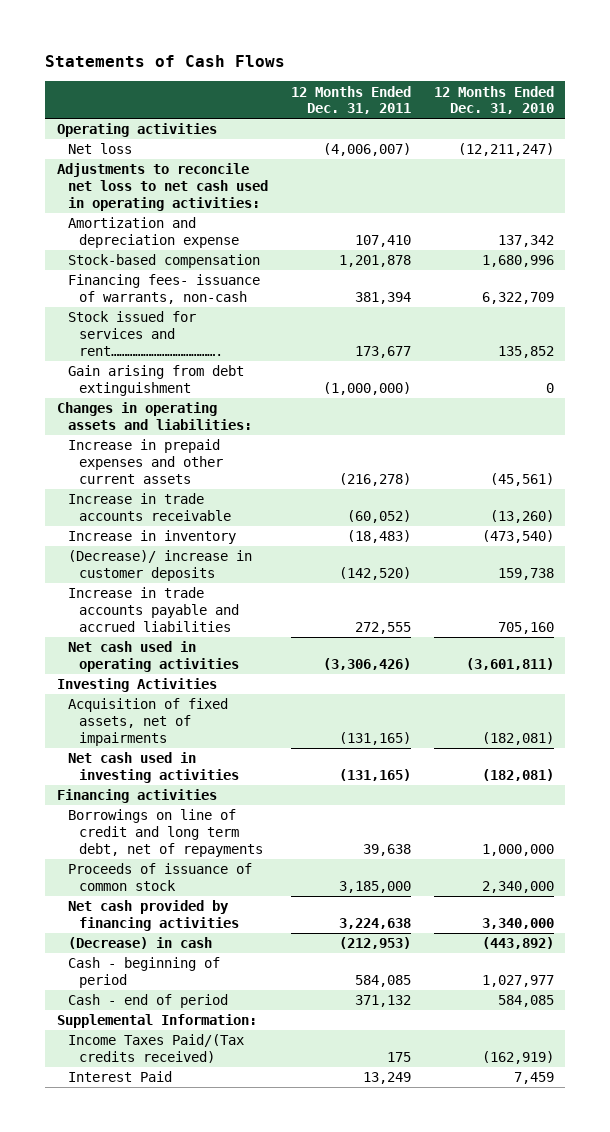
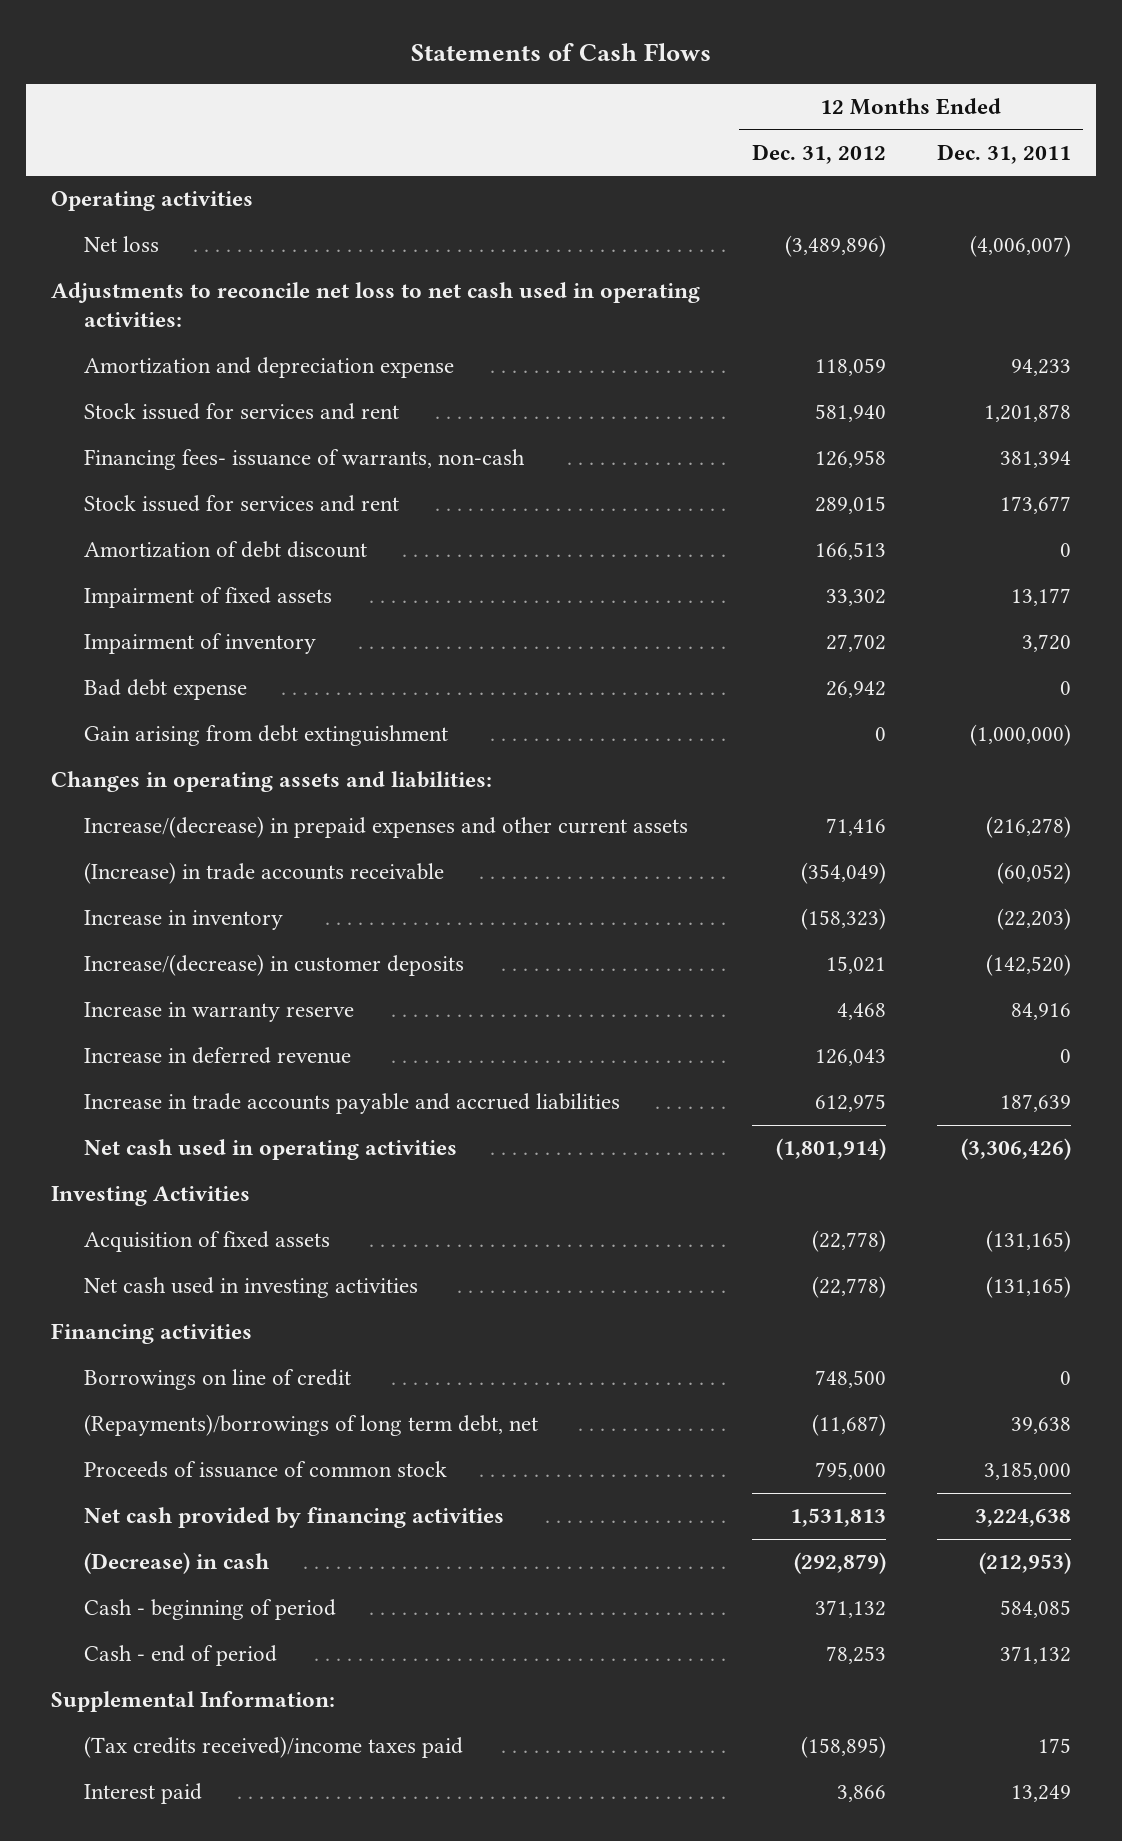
[433,85,554,115] 12 Months Ended Dec. 31, 2010 -> none
none -> [751,143,886,164] Dec. 31, 2012
[354,234,411,247] 107,410 -> [1010,359,1071,377] 94,233
[67,254,260,269] Stock-based compensation -> [84,403,400,421] Stock issued for services and rent
[67,311,223,356] Stock issued for services and rent…………………………………. -> [84,495,400,513] Stock issued for services and rent
none -> [84,541,368,559] Amortization of debt discount
none -> [84,587,333,609] Impairment of fixed assets
none -> [84,633,317,655] Impairment of inventory
none -> [84,679,248,701] Bad debt expense
[67,439,223,484] Increase in prepaid expenses and other current assets -> [84,816,689,839] Increase/(decrease) in prepaid expenses and other current assets
[67,493,231,521] Increase in trade accounts receivable -> [84,862,445,885] (Increase) in trade accounts receivable
[346,530,411,544] (18,483) -> [996,908,1071,931] (22,203)
[67,550,252,581] (Decrease)/ increase in customer deposits -> [84,954,465,977] Increase/(decrease) in customer deposits
none -> [84,1002,355,1023] Increase in warranty reserve
none -> [84,1047,352,1065] Increase in deferred revenue
[354,621,411,634] 272,555 -> [999,1094,1071,1113] 187,639
[67,698,228,746] Acquisition of fixed assets, net of impairments -> [84,1231,331,1253] Acquisition of fixed assets
none -> [84,1369,352,1391] Borrowings on line of credit
[67,809,263,857] Borrowings on line of credit and long term debt, net of repayments -> [84,1414,539,1437] (Repayments)/borrowings of long term debt, net
[67,1034,244,1063] Income Taxes Paid/(Tax credits received) -> [84,1736,464,1759] (Tax credits received)/income taxes paid
[67,1071,172,1083] Interest Paid -> [84,1783,203,1805] Interest paid

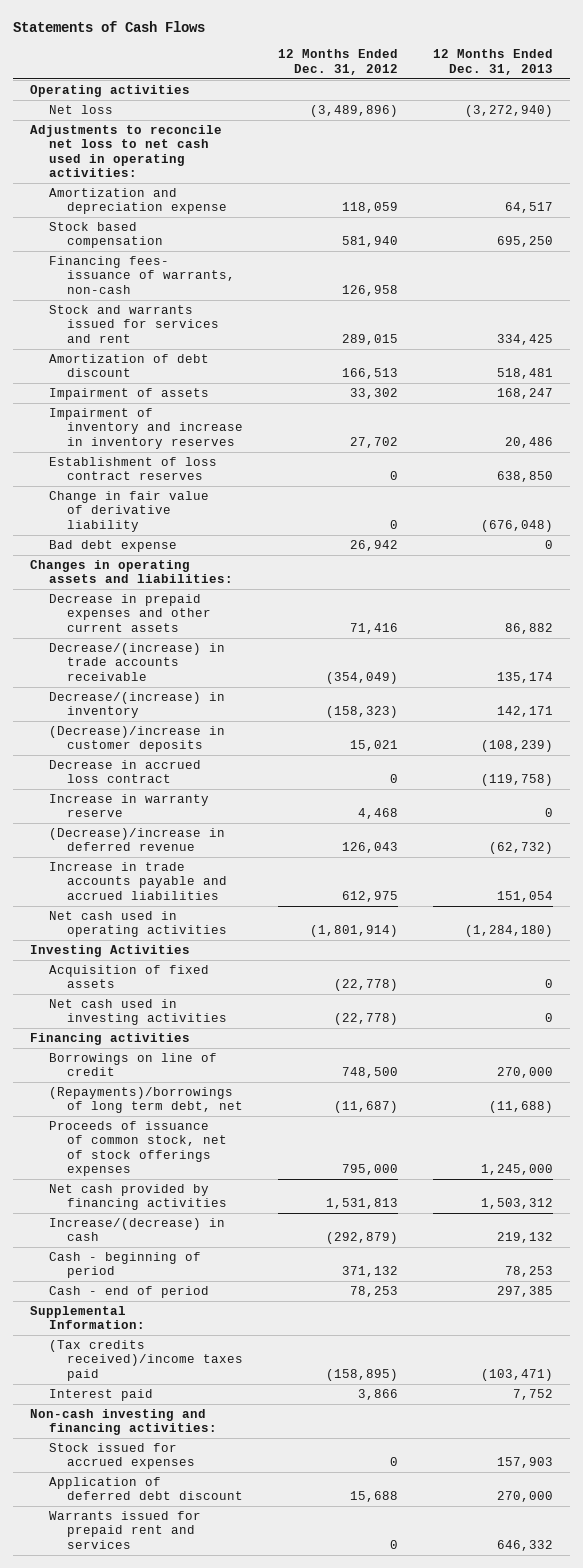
[936,143,1071,164] Dec. 31, 2011 -> none
none -> [432,49,553,75] 12 Months Ended Dec. 31, 2013
[84,403,400,421] Stock issued for services and rent -> [48,221,164,249] Stock based compensation
[84,495,400,513] Stock issued for services and rent -> [48,304,220,343] Stock and warrants issued for services and rent
[84,587,333,609] Impairment of fixed assets -> [48,387,209,400] Impairment of assets
[84,633,317,655] Impairment of inventory -> [48,407,244,449] Impairment of inventory and increase in inventory reserves
none -> [48,456,217,481] Establishment of loss contract reserves
none -> [48,490,209,532] Change in fair value of derivative liability
[84,725,449,747] Gain arising from debt extinguishment -> none
[84,816,689,839] Increase/(decrease) in prepaid expenses and other current assets -> [48,593,212,632] Decrease in prepaid expenses and other current assets
[84,862,445,885] (Increase) in trade accounts receivable -> [48,642,225,681] Decrease/(increase) in trade accounts receivable
[84,910,284,931] Increase in inventory -> [48,691,225,719] Decrease/(increase) in inventory
[84,954,465,977] Increase/(decrease) in customer deposits -> [48,725,225,753] (Decrease)/increase in customer deposits
none -> [48,759,201,784] Decrease in accrued loss contract
[84,1047,352,1065] Increase in deferred revenue -> [48,827,225,852] (Decrease)/increase in deferred revenue
[84,1461,448,1479] Proceeds of issuance of common stock -> [48,1120,228,1177] Proceeds of issuance of common stock, net of stock offerings expenses
[84,1552,271,1575] (Decrease) in cash -> [48,1217,225,1242] Increase/(decrease) in cash
none -> [30,1408,217,1436] Non-cash investing and financing activities:
none -> [48,1442,196,1470] Stock issued for accrued expenses
none -> [48,1476,244,1501] Application of deferred debt discount
none -> [48,1510,201,1549] Warrants issued for prepaid rent and services

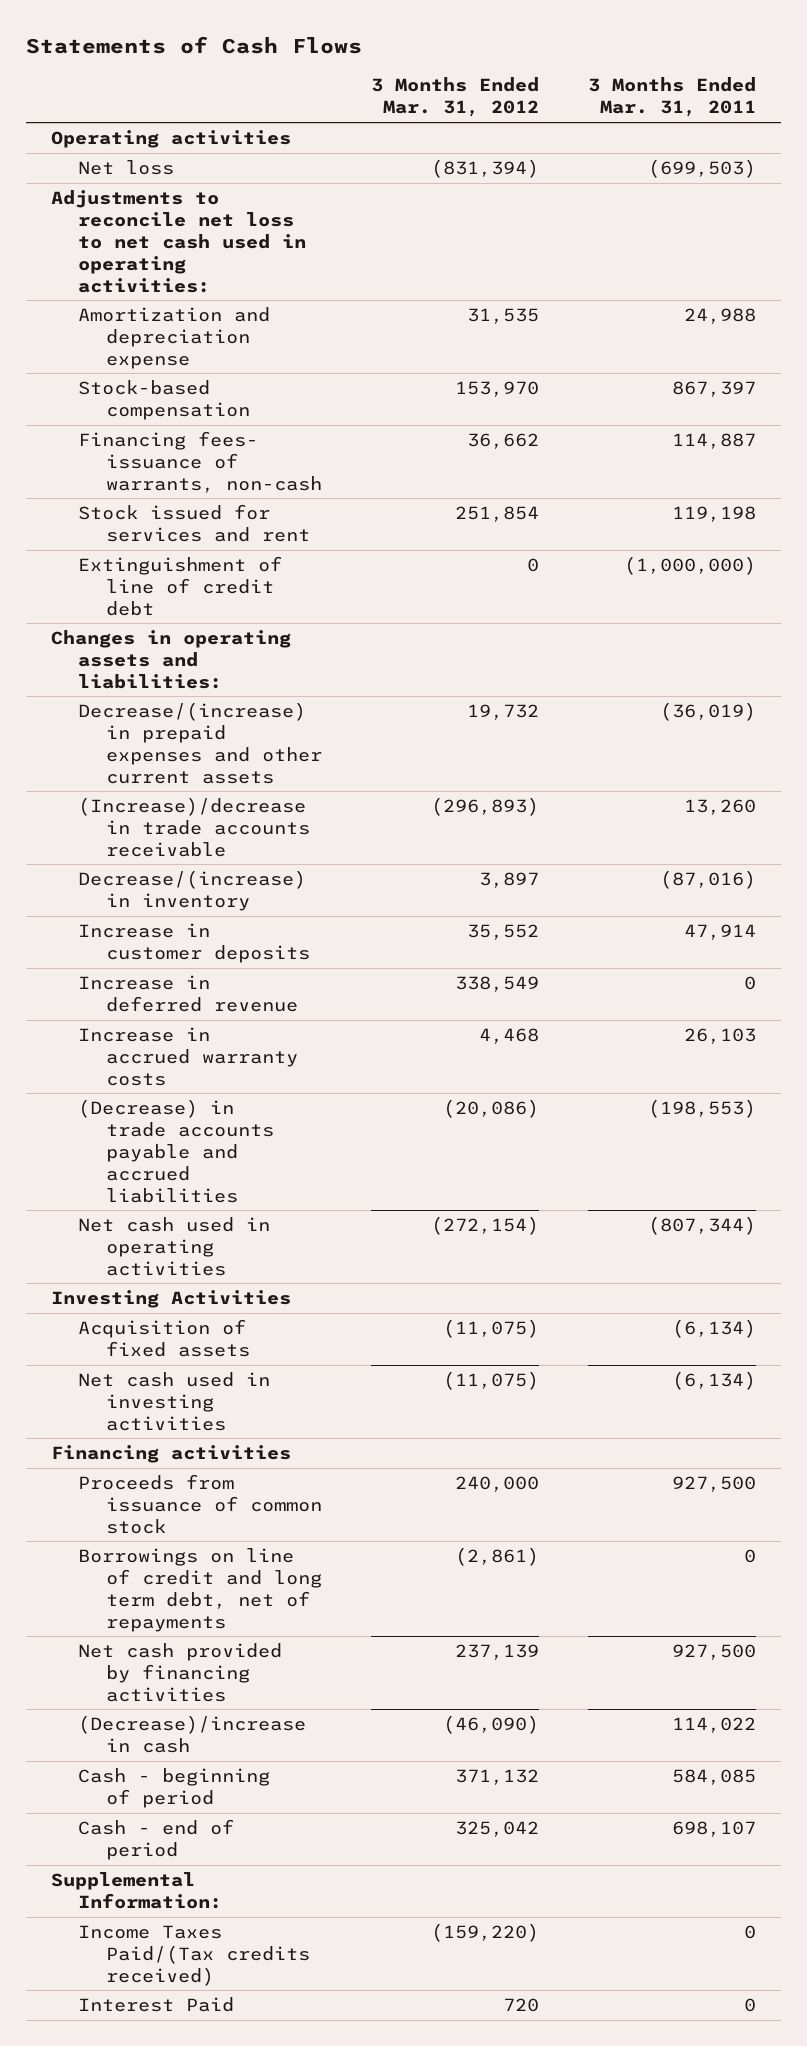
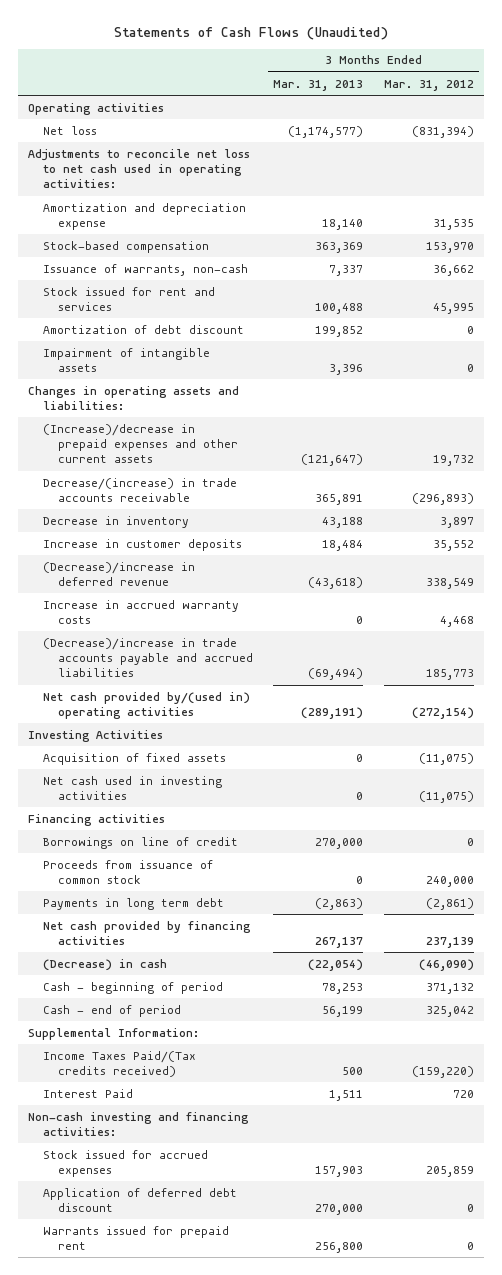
[26,36,363,55] Statements of Cash Flows -> [114,26,389,40] Statements of Cash Flows (Unaudited)
[588,77,757,118] 3 Months Ended Mar. 31, 2011 -> none
none -> [273,79,364,91] Mar. 31, 2013
[78,555,283,616] Extinguishment of line of credit debt -> none
[78,430,322,493] Financing fees- issuance of warrants, non-cash -> [42,263,248,276] Issuance of warrants, non-cash
[78,503,310,542] Stock issued for services and rent -> [42,286,215,311] Stock issued for rent and services
[454,505,539,522] 251,854 -> [432,302,474,314] 45,995
none -> [42,324,244,334] Amortization of debt discount
none -> [42,347,210,372] Impairment of intangible assets
[78,701,322,784] Decrease/(increase) in prepaid expenses and other current assets -> [42,423,238,464] (Increase)/decrease in prepaid expenses and other current assets
[78,796,310,857] (Increase)/decrease in trade accounts receivable -> [42,477,237,502] Decrease/(increase) in trade accounts receivable
[78,869,307,911] Decrease/(increase) in inventory -> [42,515,189,528] Decrease in inventory
[78,974,298,1012] Increase in deferred revenue -> [42,561,195,586] (Decrease)/increase in deferred revenue
[78,1098,274,1203] (Decrease) in trade accounts payable and accrued liabilities -> [42,637,253,678] (Decrease)/increase in trade accounts payable and accrued liabilities
[442,1098,539,1118] (20,086) -> [425,669,474,681] 185,773
[78,1216,271,1276] Net cash used in operating activities -> [42,691,250,719] Net cash provided by/(used in) operating activities
none -> [42,836,238,849] Borrowings on line of credit
[78,1547,322,1632] Borrowings on line of credit and long term debt, net of repayments -> [42,897,224,910] Payments in long term debt
[78,1714,307,1753] (Decrease)/increase in cash -> [42,958,167,971] (Decrease) in cash
none -> [28,1111,250,1136] Non-cash investing and financing activities:
none -> [42,1149,208,1177] Stock issued for accrued expenses
none -> [42,1187,237,1212] Application of deferred debt discount
none -> [42,1225,229,1250] Warrants issued for prepaid rent

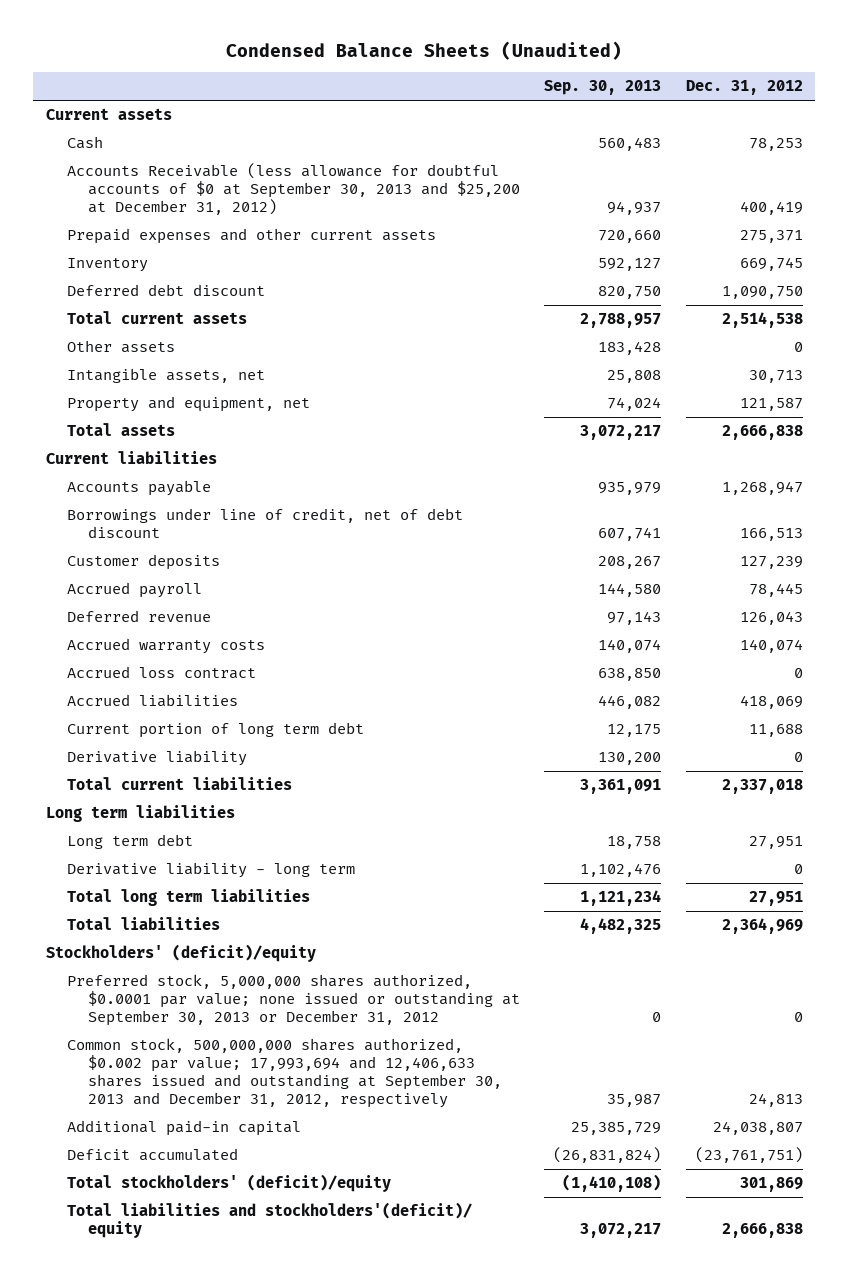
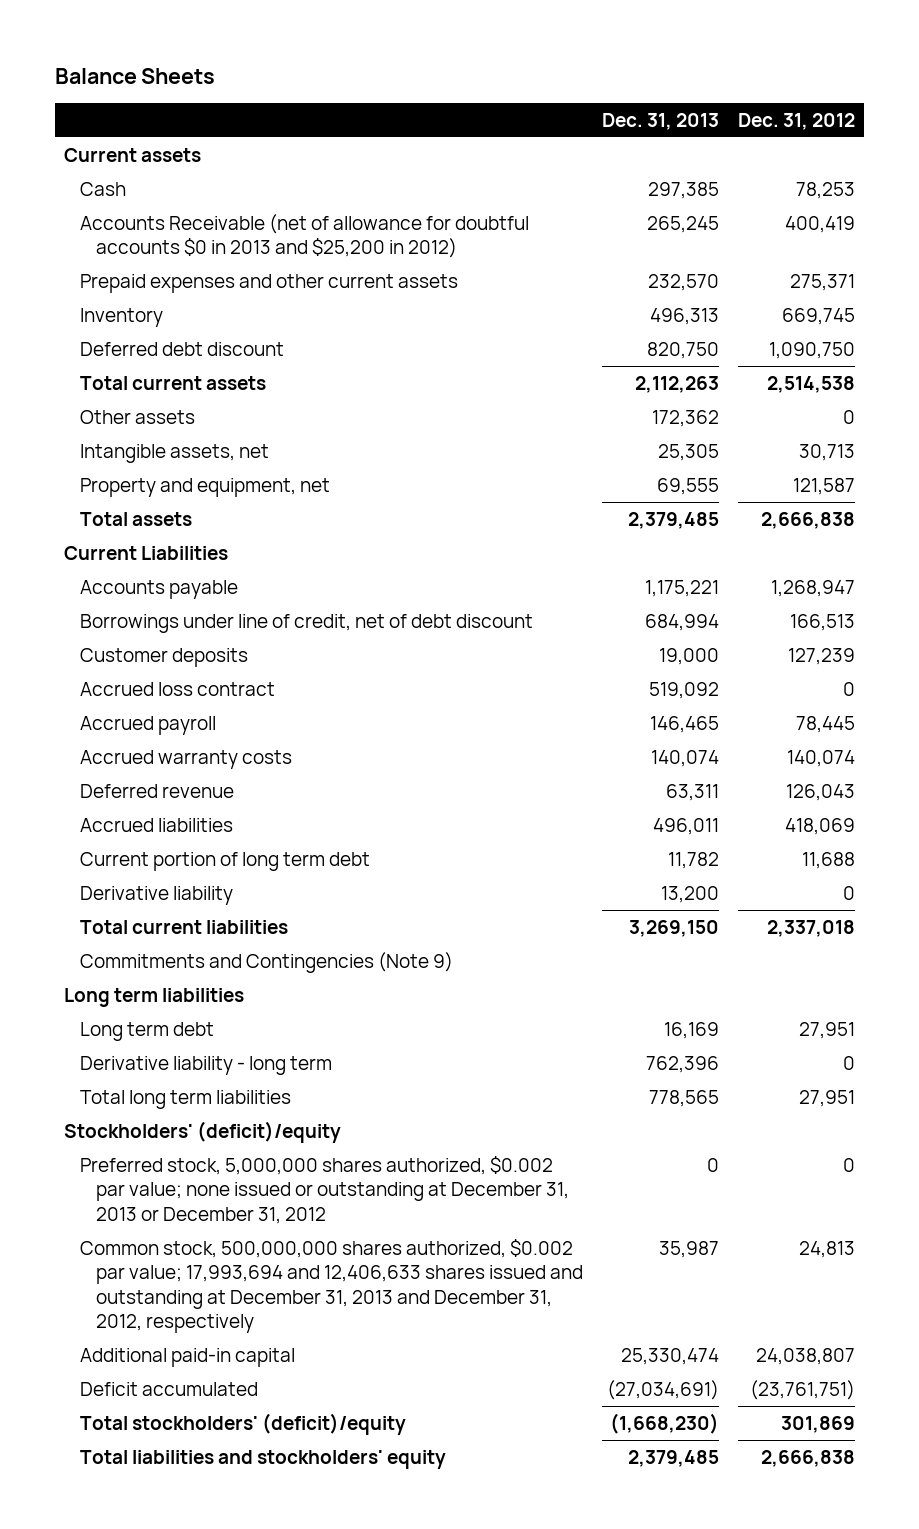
[226,40,623,60] Condensed Balance Sheets (Unaudited) -> [54,68,215,85] Balance Sheets
[544,80,662,96] Sep. 30, 2013 -> none
none -> [601,112,719,130] Dec. 31, 2013
[66,163,520,216] Accounts Receivable (less allowance for doubtful accounts of $0 at September 30, 2013 and $25,200 at December 31, 2012) -> [80,213,530,259] Accounts Receivable (net of allowance for doubtful accounts $0 in 2013 and $25,200 in 2012)
[45,451,217,465] Current liabilities -> [64,545,229,560] Current Liabilities
[66,666,256,680] Accrued loss contract -> [80,681,276,696] Accrued loss contract
[66,610,211,623] Deferred revenue -> [80,783,235,798] Deferred revenue
none -> [80,951,454,973] Commitments and Contingencies (Note 9)
[66,917,220,931] Total liabilities -> none
[66,974,520,1027] Preferred stock, 5,000,000 shares authorized, $0.0001 par value; none issued or outstanding at September 30, 2013 or December 31, 2012 -> [80,1155,569,1224] Preferred stock, 5,000,000 shares authorized, $0.002 par value; none issued or outstanding at December 31, 2013 or December 31, 2012
[66,1038,502,1108] Common stock, 500,000,000 shares authorized, $0.002 par value; 17,993,694 and 12,406,633 shares issued and outstanding at September 30, 2013 and December 31, 2012, respectively -> [80,1238,583,1334] Common stock, 500,000,000 shares authorized, $0.002 par value; 17,993,694 and 12,406,633 shares issued and outstanding at December 31, 2013 and December 31, 2012, respectively
[66,1202,472,1239] Total liabilities and stockholders'(deficit)/ equity -> [80,1449,447,1469] Total liabilities and stockholders' equity

